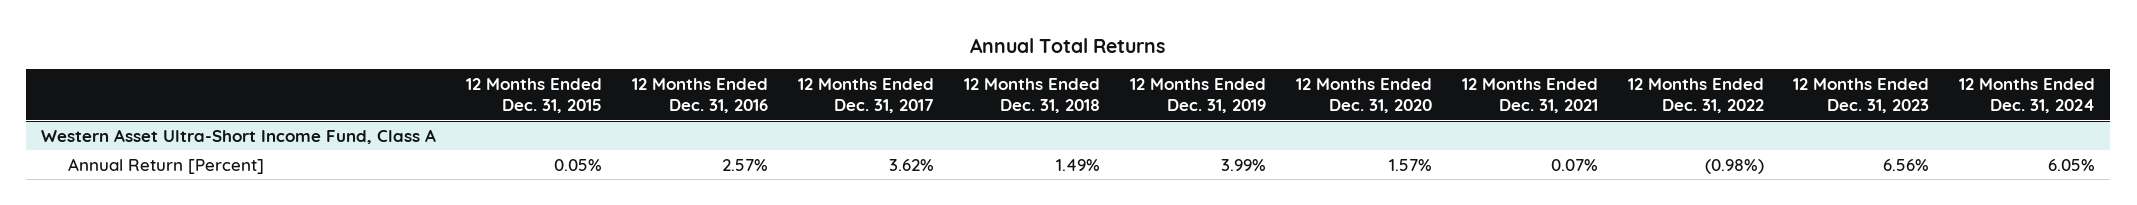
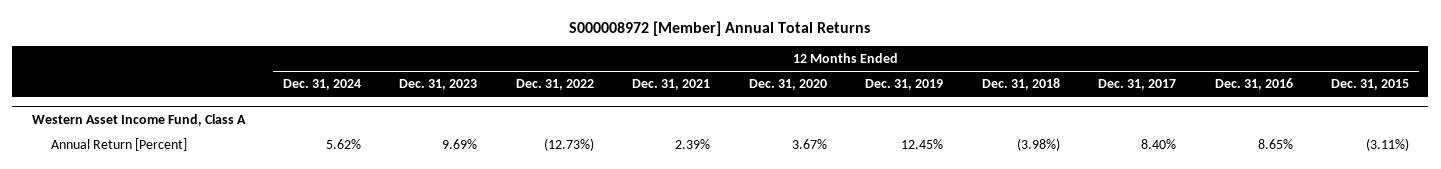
[970,37,1166,53] Annual Total Returns -> [569,21,871,37] S000008972 [Member] Annual Total Returns
[41,128,437,144] Western Asset Ultra-Short Income Fund, Class A -> [31,113,246,126] Western Asset Income Fund, Class A
[554,158,603,171] 0.05% -> [1366,137,1410,151] (3.11%)
[722,158,769,171] 2.57% -> [1257,138,1293,149] 8.65%
[889,158,935,171] 3.62% -> [1141,138,1177,149] 8.40%
[1055,158,1100,171] 1.49% -> [1016,137,1060,151] (3.98%)
[1220,158,1266,171] 3.99% -> [901,138,944,149] 12.45%
[1388,158,1432,171] 1.57% -> [791,138,827,149] 3.67%
[1550,158,1598,171] 0.07% -> [675,138,711,149] 2.39%
[1704,158,1764,174] (0.98%) -> [543,137,594,151] (12.73%)
[1883,158,1930,171] 6.56% -> [442,138,478,149] 9.69%
[2048,158,2096,171] 6.05% -> [326,138,362,149] 5.62%

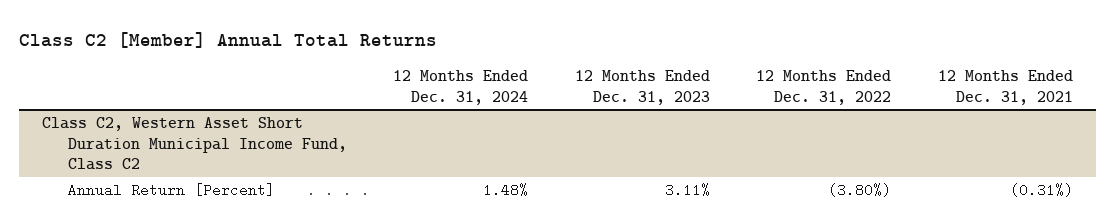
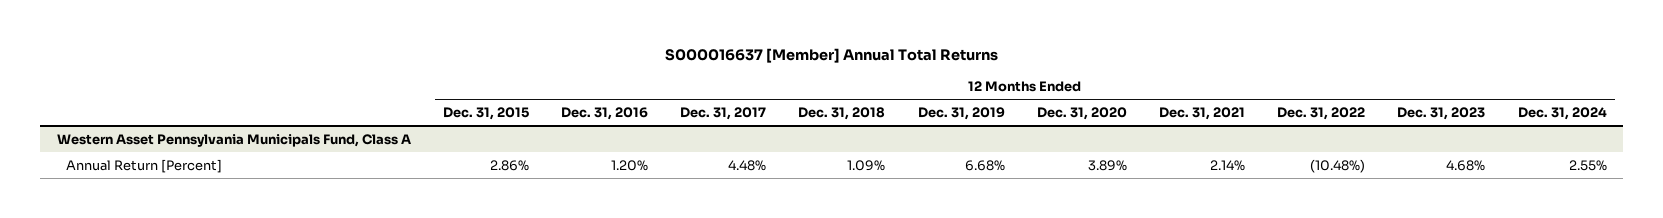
[19,31,438,48] Class C2 [Member] Annual Total Returns -> [664,48,998,64] S000016637 [Member] Annual Total Returns
none -> [442,106,529,120] Dec. 31, 2015
none -> [560,106,648,120] Dec. 31, 2016
none -> [680,106,767,120] Dec. 31, 2017
none -> [798,106,886,120] Dec. 31, 2018
none -> [917,106,1005,120] Dec. 31, 2019
none -> [1036,106,1127,120] Dec. 31, 2020
[42,117,347,171] Class C2, Western Asset Short Duration Municipal Income Fund, Class C2 -> none
none -> [56,133,411,147] Western Asset Pennsylvania Municipals Fund, Class A
[483,183,529,198] 1.48% -> [1568,159,1607,171] 2.55%
[664,183,710,198] 3.11% -> [1446,159,1486,171] 4.68%
[828,183,892,198] (3.80%) -> [1310,158,1366,173] (10.48%)
[1009,183,1073,198] (0.31%) -> [1209,159,1245,171] 2.14%

